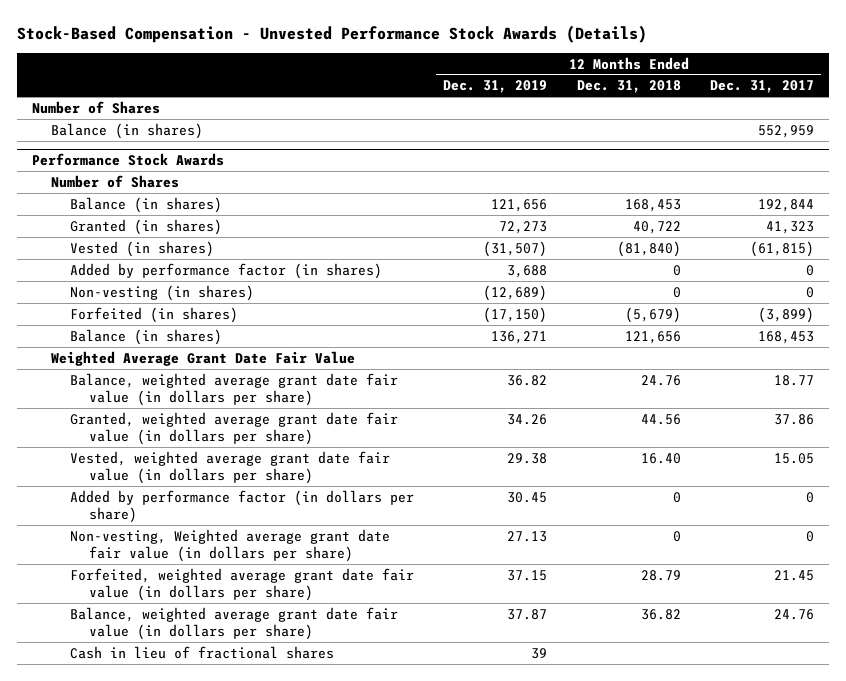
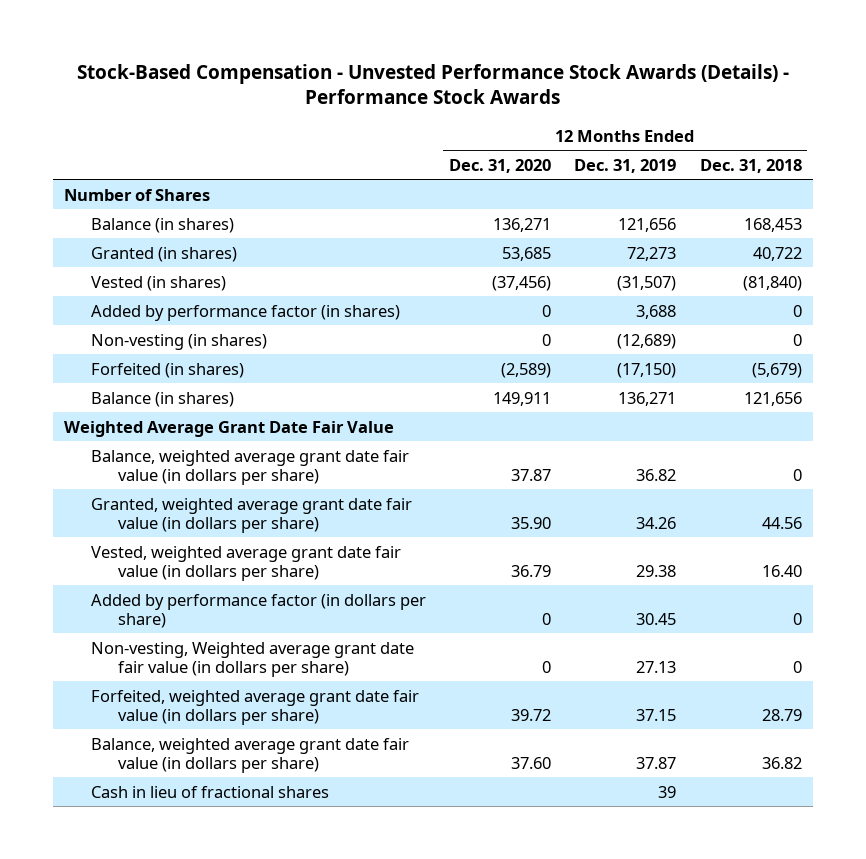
[16,24,647,43] Stock-Based Compensation - Unvested Performance Stock Awards (Details) -> [76,63,789,105] Stock-Based Compensation - Unvested Performance Stock Awards (Details) - Performance Stock Awards
[710,80,815,94] Dec. 31, 2017 -> none
none -> [449,158,552,173] Dec. 31, 2020
[50,122,203,139] Balance (in shares) -> none
[31,153,224,167] Performance Stock Awards -> none
[50,174,179,188] Number of Shares -> none
[640,374,681,386] 24.76 -> [792,468,802,481] 0

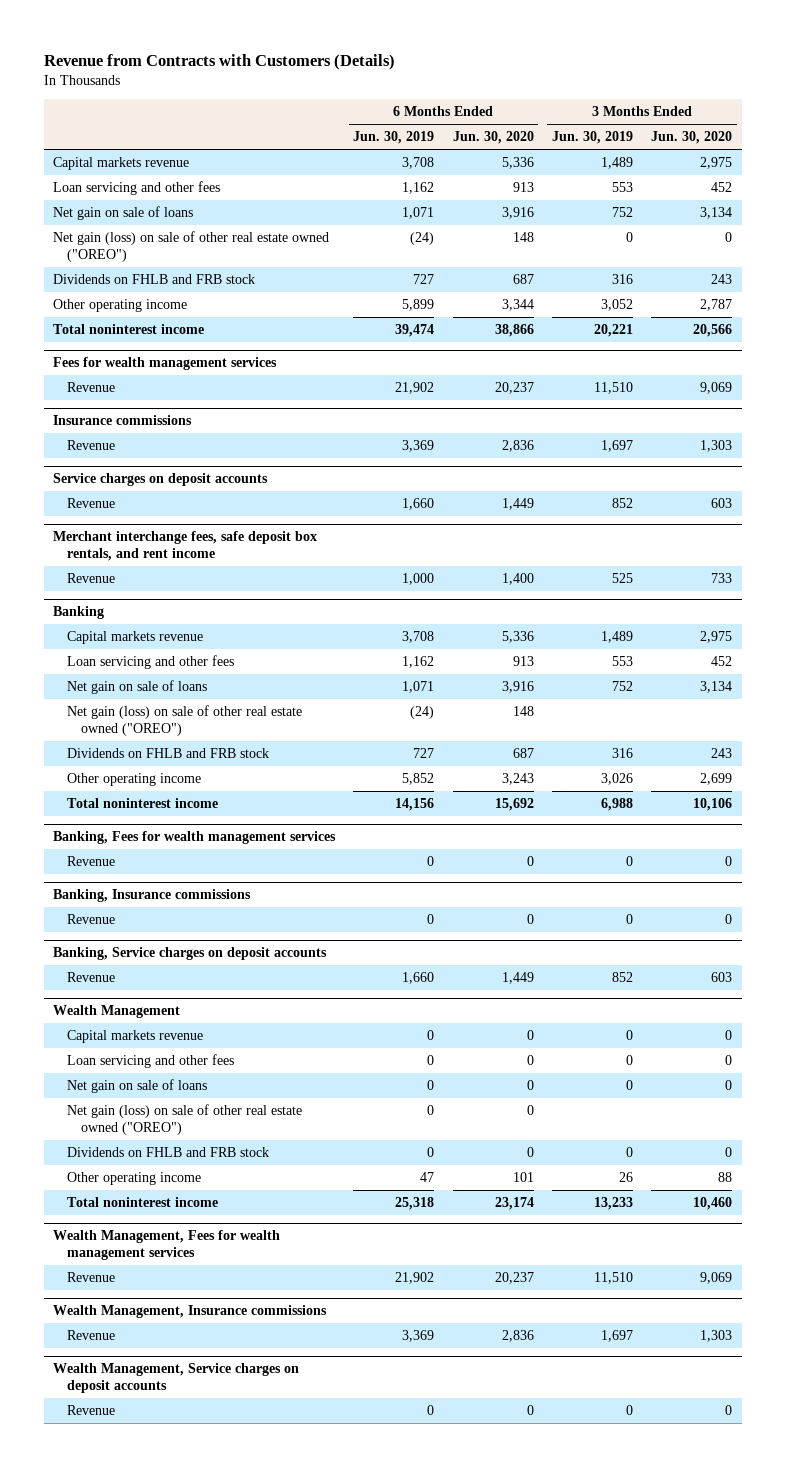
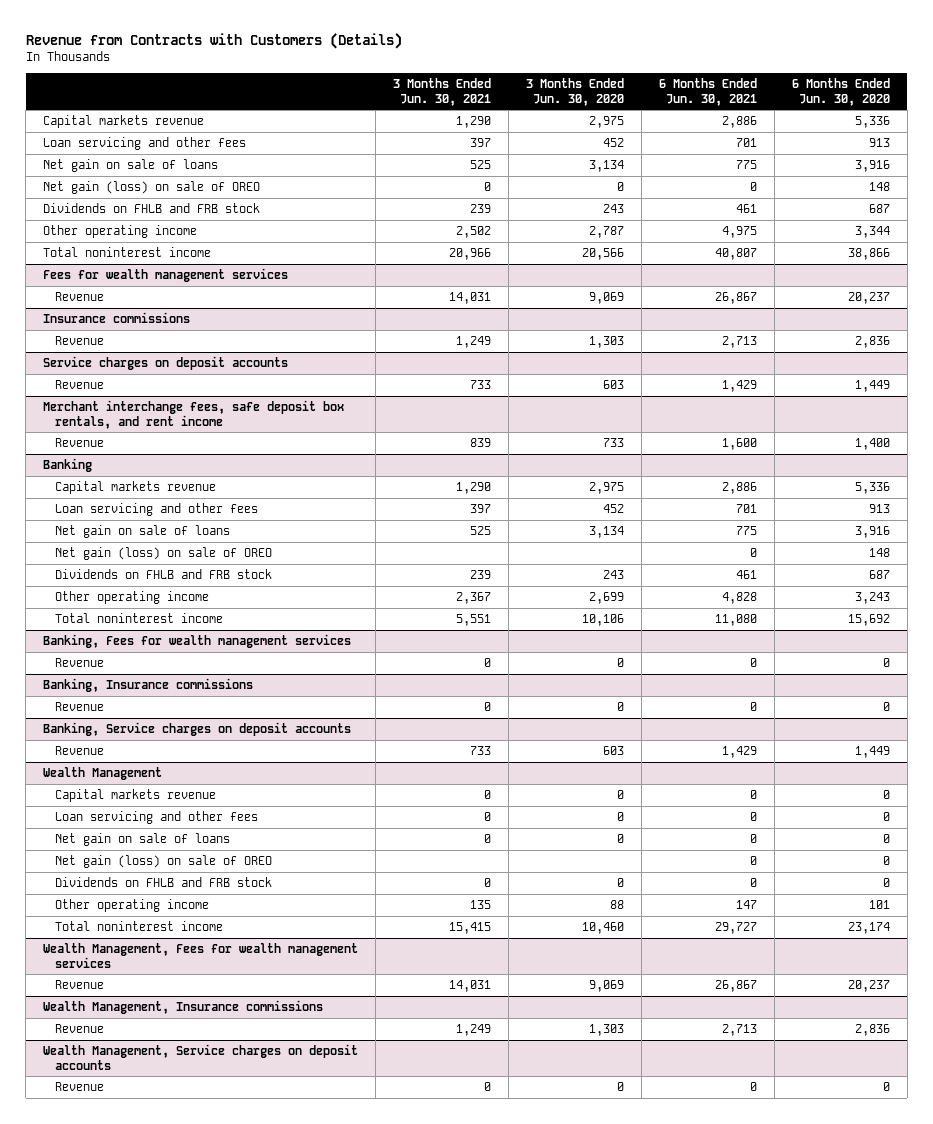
[353,131,435,145] Jun. 30, 2019 -> none
[552,131,634,145] Jun. 30, 2019 -> none
none -> [393,78,492,106] 3 Months Ended Jun. 30, 2021
none -> [658,78,757,106] 6 Months Ended Jun. 30, 2021
[52,231,329,262] Net gain (loss) on sale of other real estate owned ("OREO") -> [43,181,261,195] Net gain (loss) on sale of OREO
[66,705,302,736] Net gain (loss) on sale of other real estate owned ("OREO") -> [55,547,273,561] Net gain (loss) on sale of OREO
[66,1104,302,1135] Net gain (loss) on sale of other real estate owned ("OREO") -> [55,855,273,869] Net gain (loss) on sale of OREO

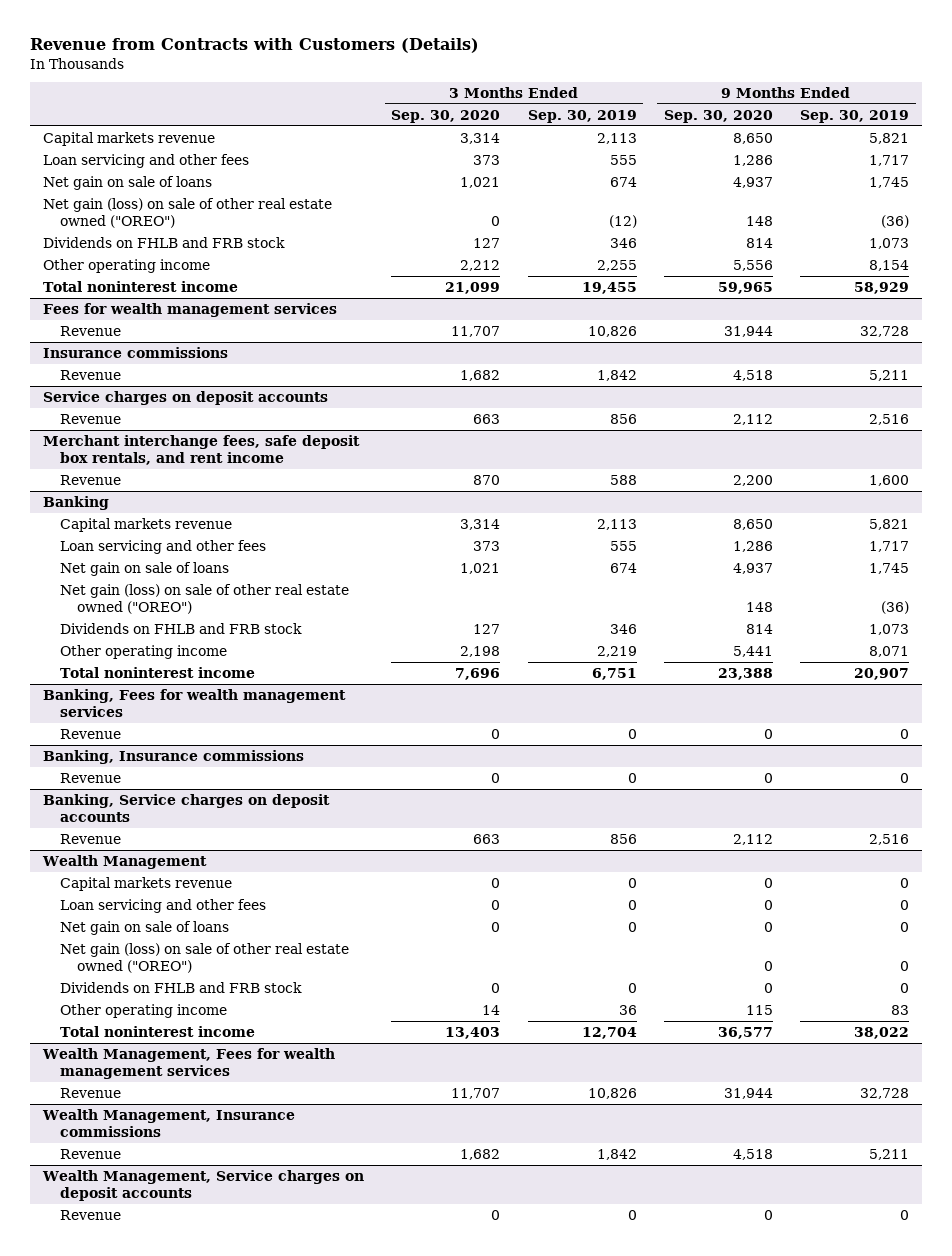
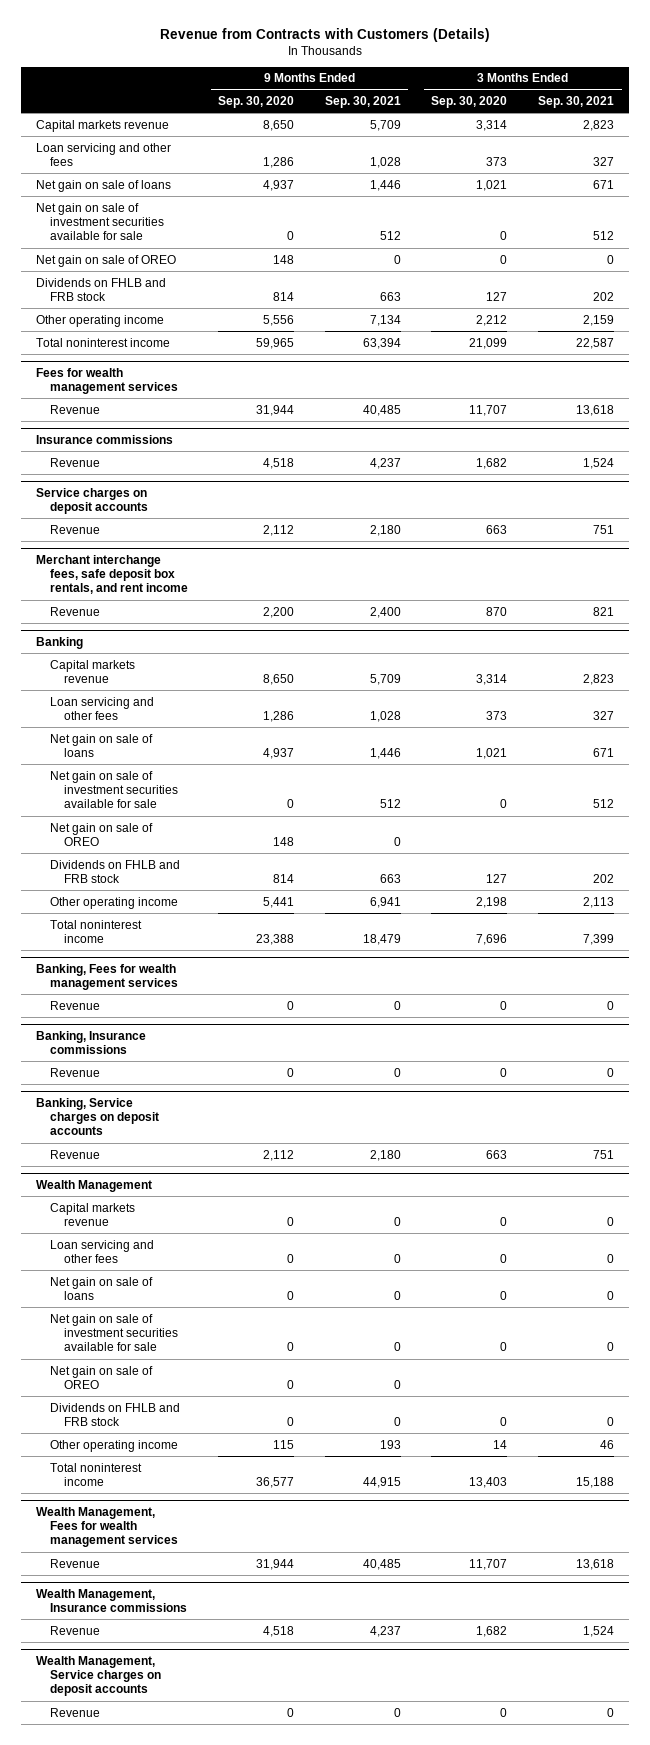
[527,109,637,123] Sep. 30, 2019 -> none
[799,109,909,123] Sep. 30, 2019 -> none
none -> [324,96,401,109] Sep. 30, 2021
none -> [537,96,614,109] Sep. 30, 2021
none -> [35,202,164,241] Net gain on sale of investment securities available for sale
[43,197,333,228] Net gain (loss) on sale of other real estate owned ("OREO") -> [35,254,176,267] Net gain on sale of OREO
none -> [49,770,178,809] Net gain on sale of investment securities available for sale
[60,583,350,614] Net gain (loss) on sale of other real estate owned ("OREO") -> [49,822,153,846] Net gain on sale of OREO
none -> [49,1313,178,1352] Net gain on sale of investment securities available for sale
[60,942,350,973] Net gain (loss) on sale of other real estate owned ("OREO") -> [49,1365,153,1389] Net gain on sale of OREO

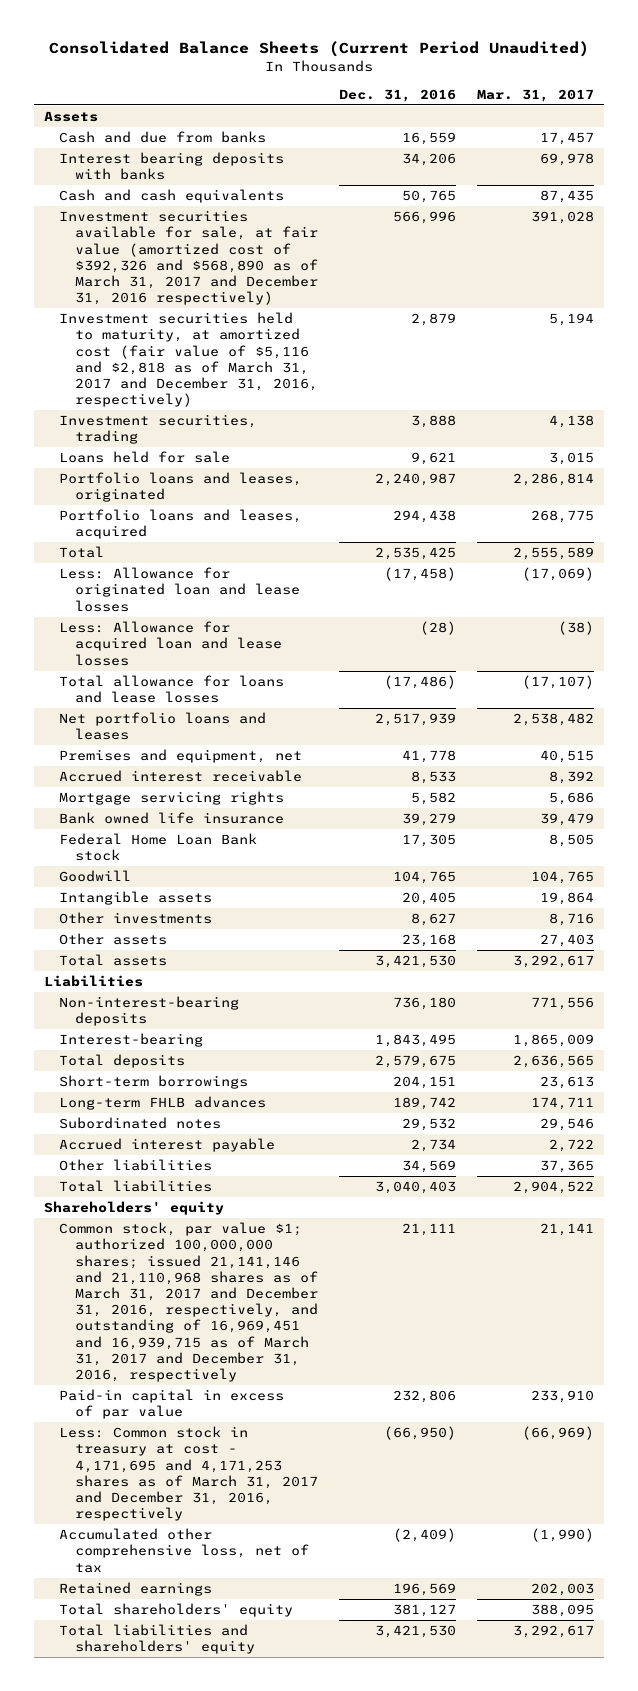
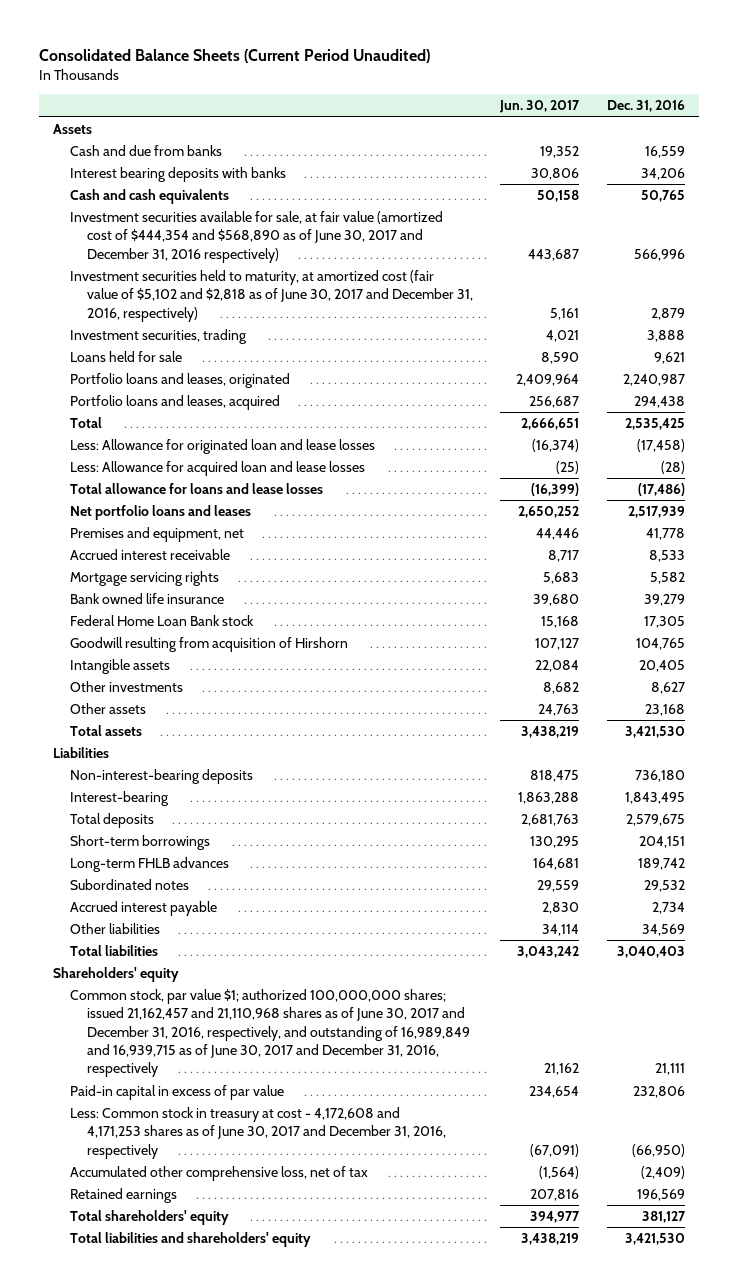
[476,88,594,102] Mar. 31, 2017 -> none
none -> [499,100,581,114] Jun. 30, 2017
[59,210,318,306] Investment securities available for sale, at fair value (amortized cost of $392,326 and $568,890 as of March 31, 2017 and December 31, 2016 respectively) -> [69,211,443,263] Investment securities available for sale, at fair value (amortized cost of $444,354 and $568,890 as of June 30, 2017 and December 31, 2016 respectively)
[59,312,318,408] Investment securities held to maturity, at amortized cost (fair value of $5,116 and $2,818 as of March 31, 2017 and December 31, 2016, respectively) -> [69,270,473,322] Investment securities held to maturity, at amortized cost (fair value of $5,102 and $2,818 as of June 30, 2017 and December 31, 2016, respectively)
[59,870,132,883] Goodwill -> [69,637,348,653] Goodwill resulting from acquisition of Hirshorn
[59,1222,318,1383] Common stock, par value $1; authorized 100,000,000 shares; issued 21,141,146 and 21,110,968 shares as of March 31, 2017 and December 31, 2016, respectively, and outstanding of 16,969,451 and 16,939,715 as of March 31, 2017 and December 31, 2016, respectively -> [69,989,470,1078] Common stock, par value $1; authorized 100,000,000 shares; issued 21,162,457 and 21,110,968 shares as of June 30, 2017 and December 31, 2016, respectively, and outstanding of 16,989,849 and 16,939,715 as of June 30, 2017 and December 31, 2016, respectively
[59,1426,318,1522] Less: Common stock in treasury at cost - 4,171,695 and 4,171,253 shares as of March 31, 2017 and December 31, 2016, respectively -> [69,1107,446,1159] Less: Common stock in treasury at cost - 4,172,608 and 4,171,253 shares as of June 30, 2017 and December 31, 2016, respectively

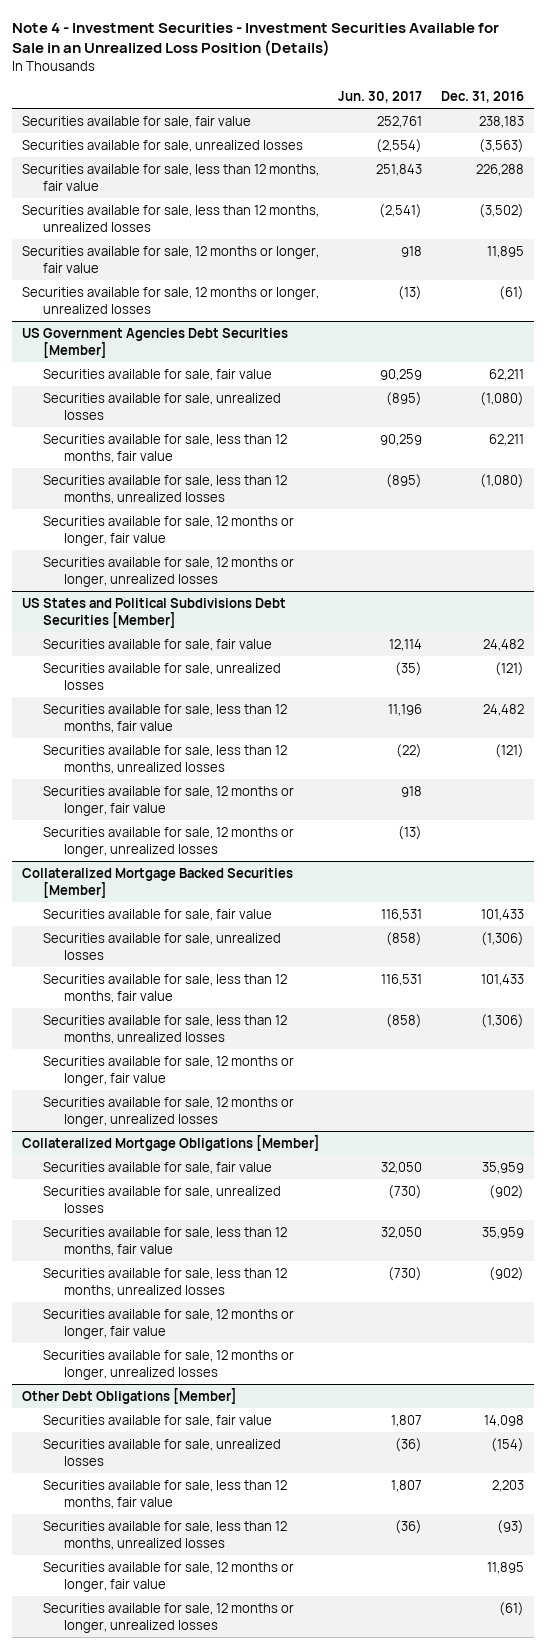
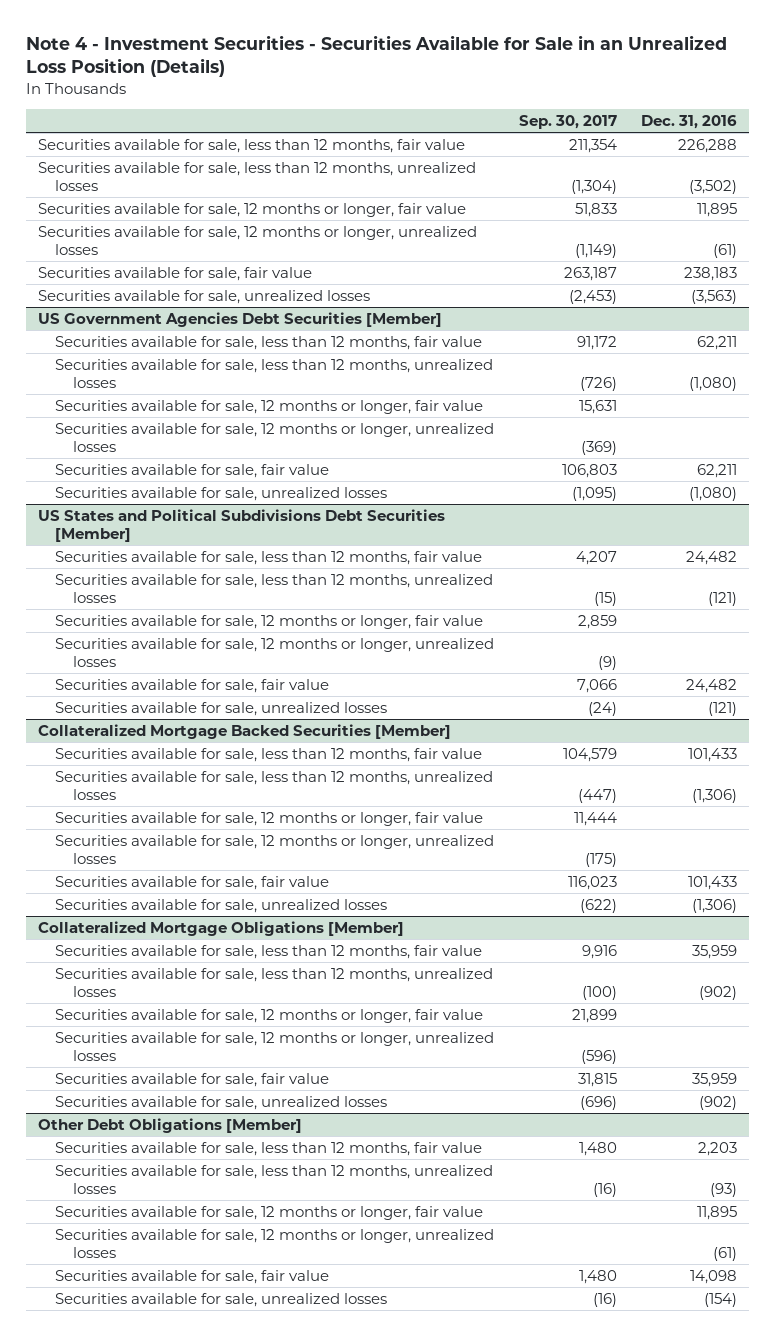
[12,22,500,57] Note 4 - Investment Securities - Investment Securities Available for Sale in an Unrealized Loss Position (Details) -> [25,34,727,78] Note 4 - Investment Securities - Securities Available for Sale in an Unrealized Loss Position (Details)
[338,91,423,104] Jun. 30, 2017 -> none
none -> [518,114,617,129] Sep. 30, 2017
[21,115,251,128] Securities available for sale, fair value -> [38,266,313,281] Securities available for sale, fair value
[21,139,303,152] Securities available for sale, unrealized losses -> [38,289,371,304] Securities available for sale, unrealized losses
[42,368,272,381] Securities available for sale, fair value -> [55,463,330,478] Securities available for sale, fair value
[42,392,281,420] Securities available for sale, unrealized losses -> [55,486,388,501] Securities available for sale, unrealized losses
[42,638,272,651] Securities available for sale, fair value -> [55,678,330,693] Securities available for sale, fair value
[42,662,281,690] Securities available for sale, unrealized losses -> [55,701,388,716] Securities available for sale, unrealized losses
[42,908,272,921] Securities available for sale, fair value -> [55,875,330,890] Securities available for sale, fair value
[42,932,281,960] Securities available for sale, unrealized losses -> [55,898,388,913] Securities available for sale, unrealized losses
[42,1161,272,1174] Securities available for sale, fair value -> [55,1072,330,1087] Securities available for sale, fair value
[42,1185,281,1213] Securities available for sale, unrealized losses -> [55,1095,388,1110] Securities available for sale, unrealized losses
[42,1414,272,1427] Securities available for sale, fair value -> [55,1269,330,1284] Securities available for sale, fair value
[42,1438,281,1466] Securities available for sale, unrealized losses -> [55,1292,388,1307] Securities available for sale, unrealized losses

